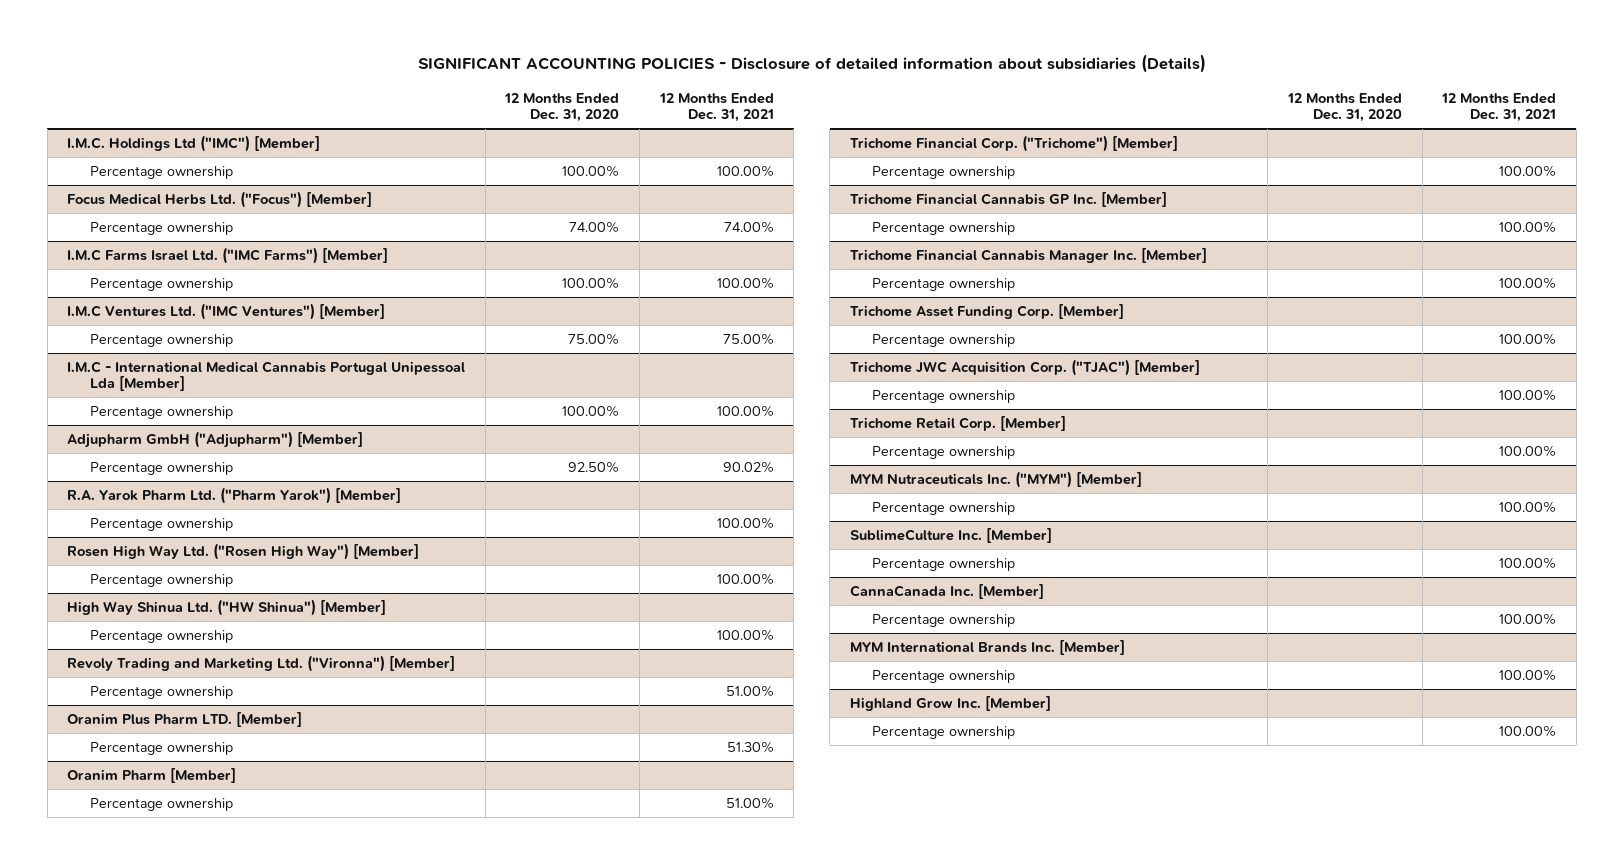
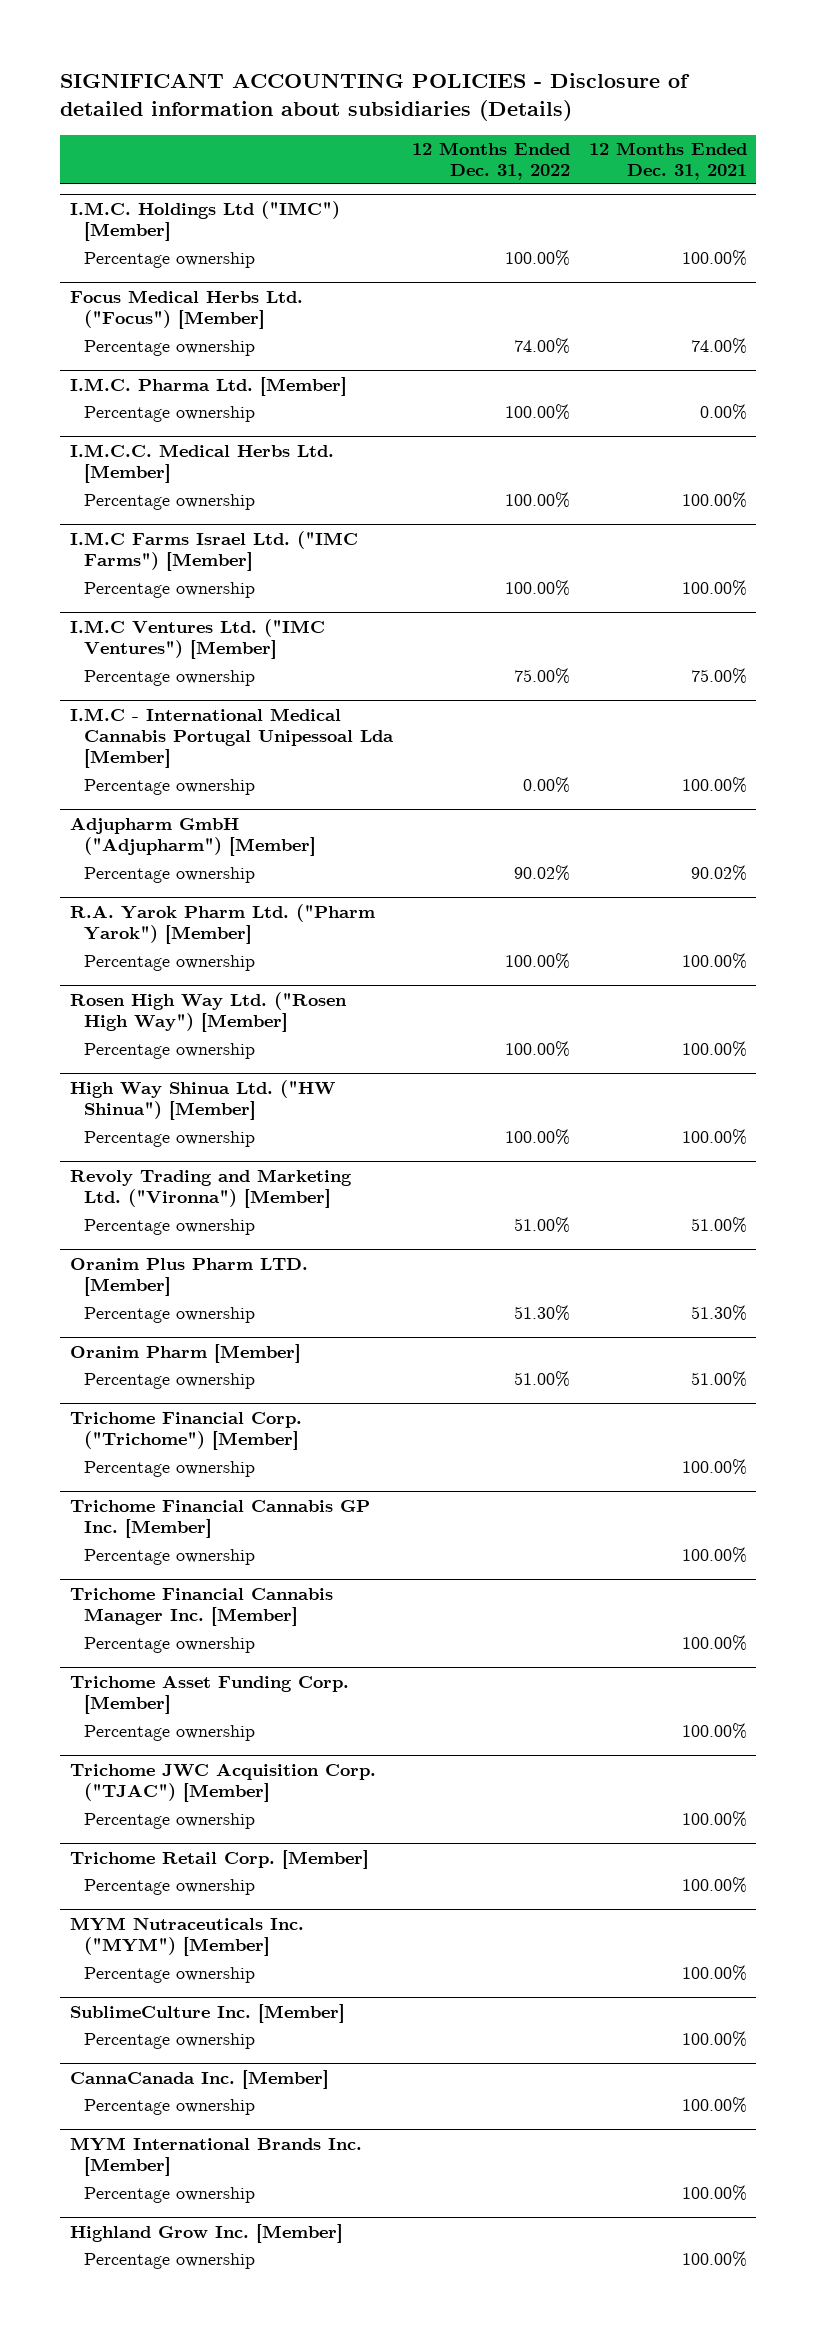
[504,92,620,123] 12 Months Ended Dec. 31, 2020 -> none
none -> [411,141,570,180] 12 Months Ended Dec. 31, 2022
none -> [69,376,347,396] I.M.C. Pharma Ltd. [Member]
none -> [84,406,256,423] Percentage ownership
none -> [69,443,334,484] I.M.C.C. Medical Herbs Ltd. [Member]
none -> [84,494,256,511] Percentage ownership

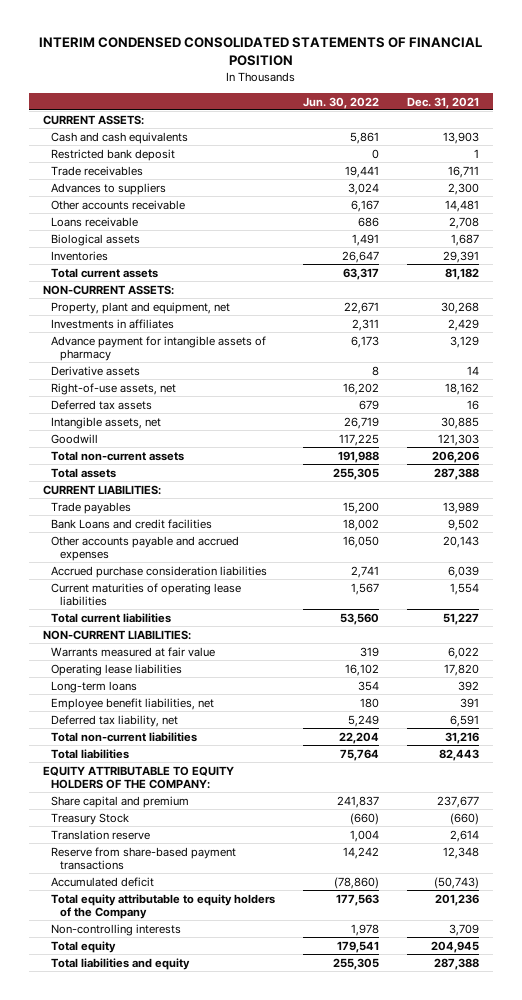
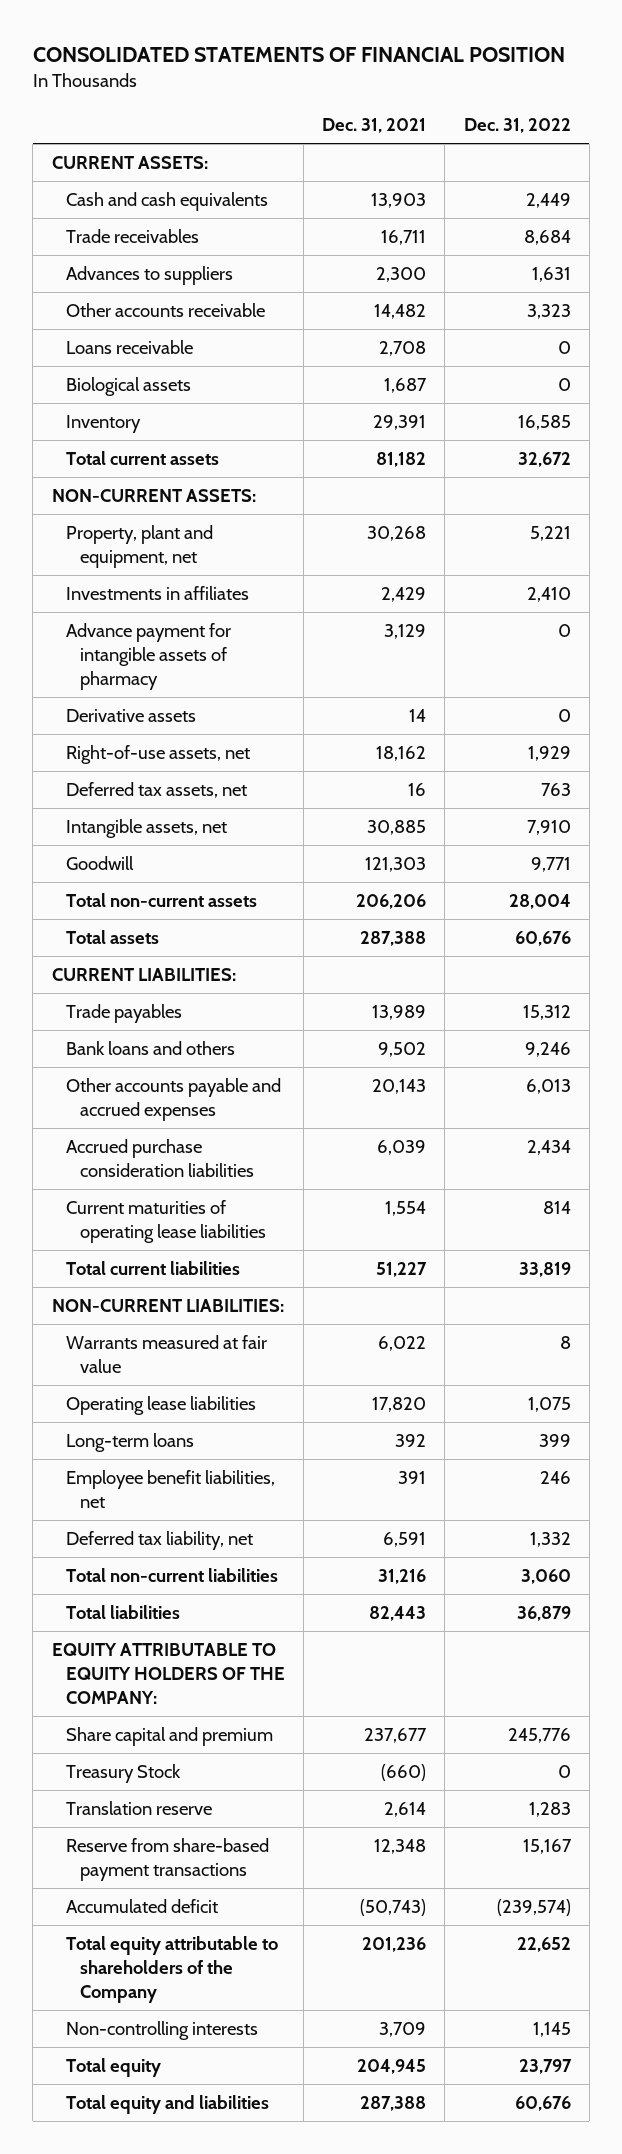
[39,37,483,67] INTERIM CONDENSED CONSOLIDATED STATEMENTS OF FINANCIAL POSITION -> [32,47,565,63] CONSOLIDATED STATEMENTS OF FINANCIAL POSITION
[303,96,380,109] Jun. 30, 2022 -> none
none -> [463,118,571,134] Dec. 31, 2022
[51,148,176,161] Restricted bank deposit -> none
[445,199,480,212] 14,481 -> [374,304,427,320] 14,482
[51,250,109,261] Inventories -> [65,415,141,434] Inventory
[51,399,153,410] Deferred tax assets -> [65,782,247,799] Deferred tax assets, net
[51,518,213,529] Bank Loans and credit facilities -> [65,1041,235,1056] Bank loans and others
[51,893,276,920] Total equity attributable to equity holders of the Company -> [65,1936,278,2004] Total equity attributable to shareholders of the Company
[51,957,191,970] Total liabilities and equity -> [65,2095,269,2115] Total equity and liabilities

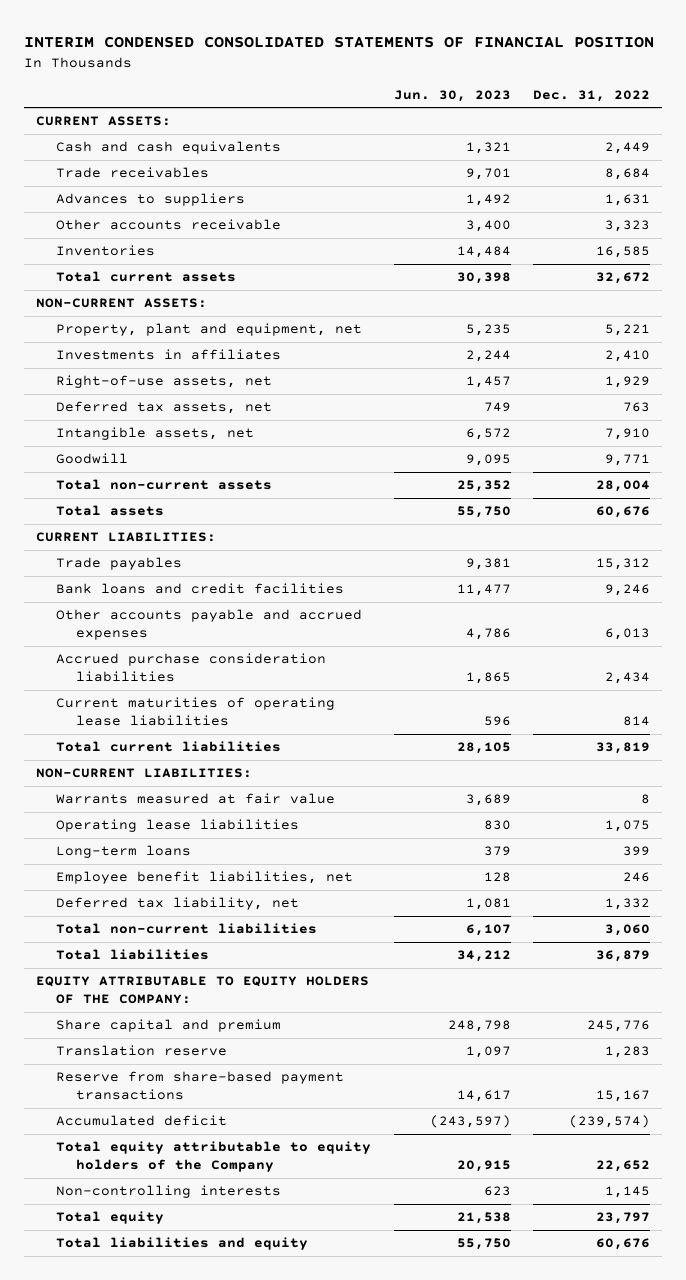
[32,47,565,63] CONSOLIDATED STATEMENTS OF FINANCIAL POSITION -> [24,36,655,49] INTERIM CONDENSED CONSOLIDATED STATEMENTS OF FINANCIAL POSITION
[322,118,427,134] Dec. 31, 2021 -> none
none -> [393,89,511,102] Jun. 30, 2023
[65,340,193,355] Loans receivable -> none
[65,377,191,397] Biological assets -> none
[65,415,141,434] Inventory -> [55,245,155,257] Inventories
[65,623,231,691] Advance payment for intangible assets of pharmacy -> none
[65,709,196,723] Derivative assets -> none
[65,1041,235,1056] Bank loans and others -> [55,583,344,595] Bank loans and credit facilities
[65,1764,181,1784] Treasury Stock -> none
[65,1936,278,2004] Total equity attributable to shareholders of the Company -> [55,1141,371,1173] Total equity attributable to equity holders of the Company
[65,2095,269,2115] Total equity and liabilities -> [55,1237,308,1251] Total liabilities and equity

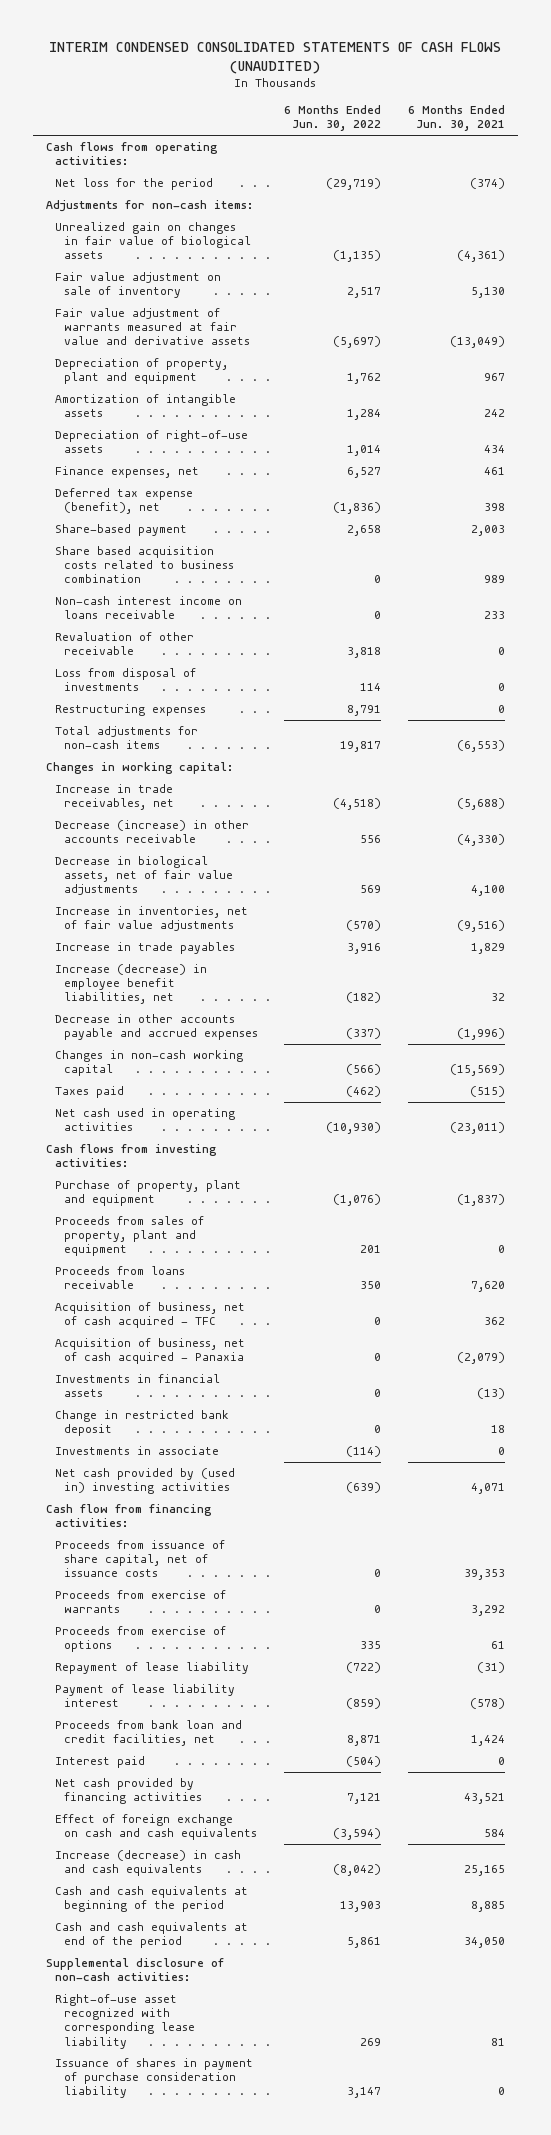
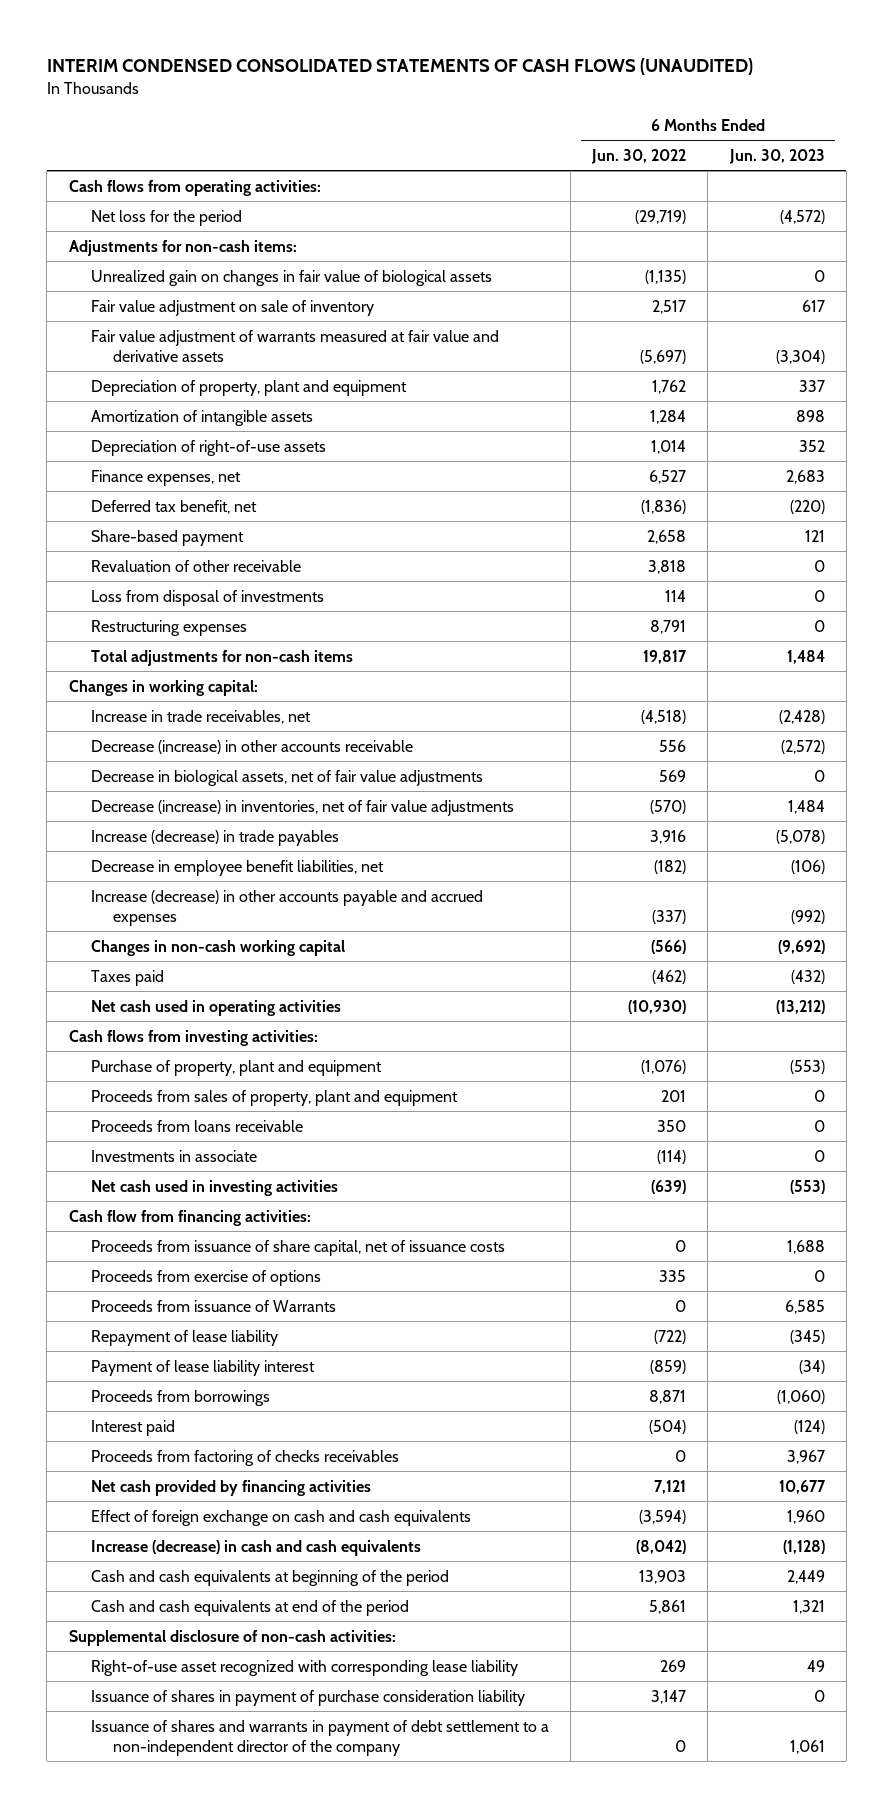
[407,105,505,132] 6 Months Ended Jun. 30, 2021 -> none
none -> [728,149,825,165] Jun. 30, 2023
[54,488,193,515] Deferred tax expense (benefit), net -> [90,499,257,514] Deferred tax benefit, net
[54,546,234,584] Share based acquisition costs related to business combination -> none
[54,596,242,620] Non-cash interest income on loans receivable -> none
[54,906,248,932] Increase in inventories, net of fair value adjustments -> [90,799,514,816] Decrease (increase) in inventories, net of fair value adjustments
[54,942,235,955] Increase in trade payables -> [90,829,339,846] Increase (decrease) in trade payables
[54,964,207,1005] Increase (decrease) in employee benefit liabilities, net -> [90,859,384,876] Decrease in employee benefit liabilities, net
[54,1014,258,1041] Decrease in other accounts payable and accrued expenses -> [90,889,483,927] Increase (decrease) in other accounts payable and accrued expenses
[54,1302,245,1329] Acquisition of business, net of cash acquired - TFC -> none
[54,1338,245,1365] Acquisition of business, net of cash acquired - Panaxia -> none
[54,1374,220,1398] Investments in financial assets -> none
[54,1410,229,1437] Change in restricted bank deposit -> none
[54,1468,235,1495] Net cash provided by (used in) investing activities -> [90,1179,338,1196] Net cash used in investing activities
[54,1590,226,1614] Proceeds from exercise of warrants -> none
none -> [90,1299,336,1312] Proceeds from issuance of Warrants
[54,1720,242,1747] Proceeds from bank loan and credit facilities, net -> [90,1389,270,1406] Proceeds from borrowings
none -> [90,1449,399,1466] Proceeds from factoring of checks receivables
none -> [90,1719,549,1757] Issuance of shares and warrants in payment of debt settlement to a non-independent director of the company

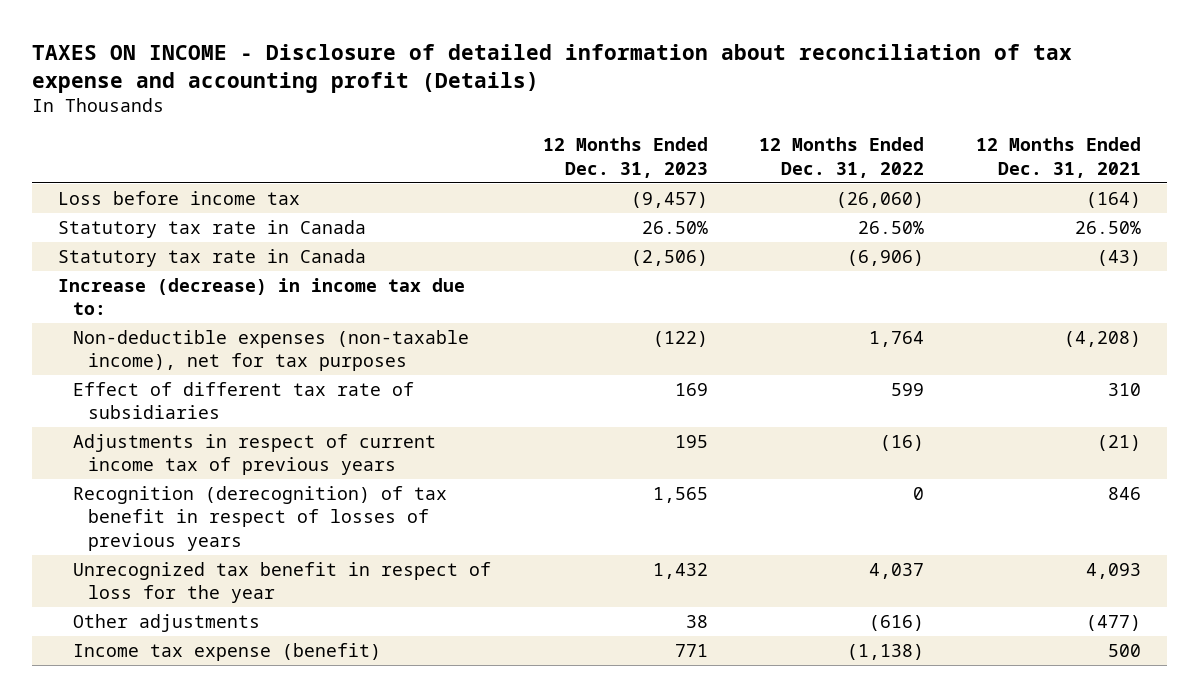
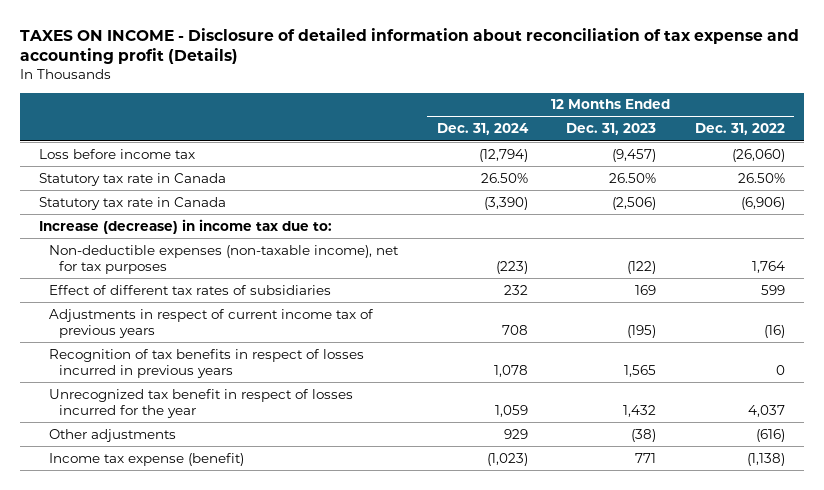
[976,137,1142,178] 12 Months Ended Dec. 31, 2021 -> none
none -> [436,123,529,136] Dec. 31, 2024
[72,381,414,420] Effect of different tax rate of subsidiaries -> [49,284,332,295] Effect of different tax rates of subsidiaries
[674,434,708,448] 195 -> [627,324,657,338] (195)
[72,485,447,551] Recognition (derecognition) of tax benefit in respect of losses of previous years -> [49,348,365,378] Recognition of tax benefits in respect of losses incurred in previous years
[72,561,491,604] Unrecognized tax benefit in respect of loss for the year -> [49,388,354,418] Unrecognized tax benefit in respect of losses incurred for the year
[685,614,708,628] 38 -> [631,428,657,442] (38)

